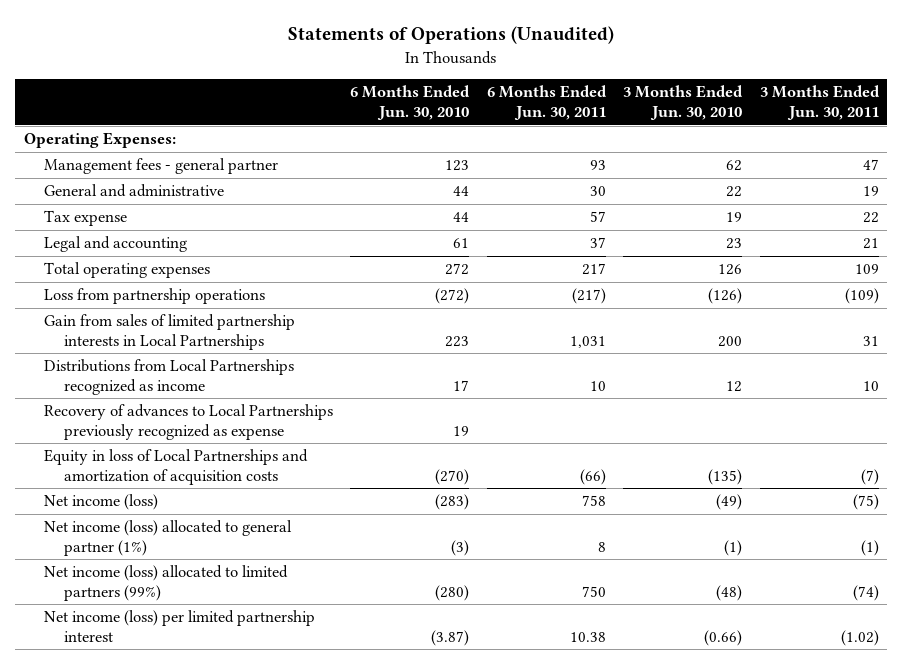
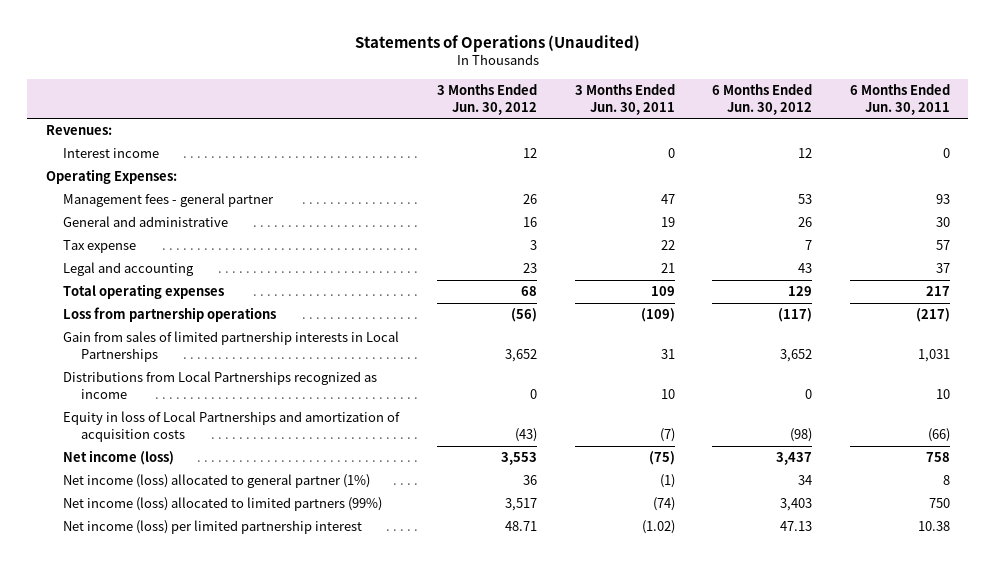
[350,85,471,121] 6 Months Ended Jun. 30, 2010 -> none
[623,85,744,121] 3 Months Ended Jun. 30, 2010 -> none
none -> [437,84,538,115] 3 Months Ended Jun. 30, 2012
none -> [712,84,813,115] 6 Months Ended Jun. 30, 2012
none -> [45,125,112,136] Revenues:
none -> [63,148,160,159] Interest income
[43,404,333,440] Recovery of advances to Local Partnerships previously recognized as expense -> none

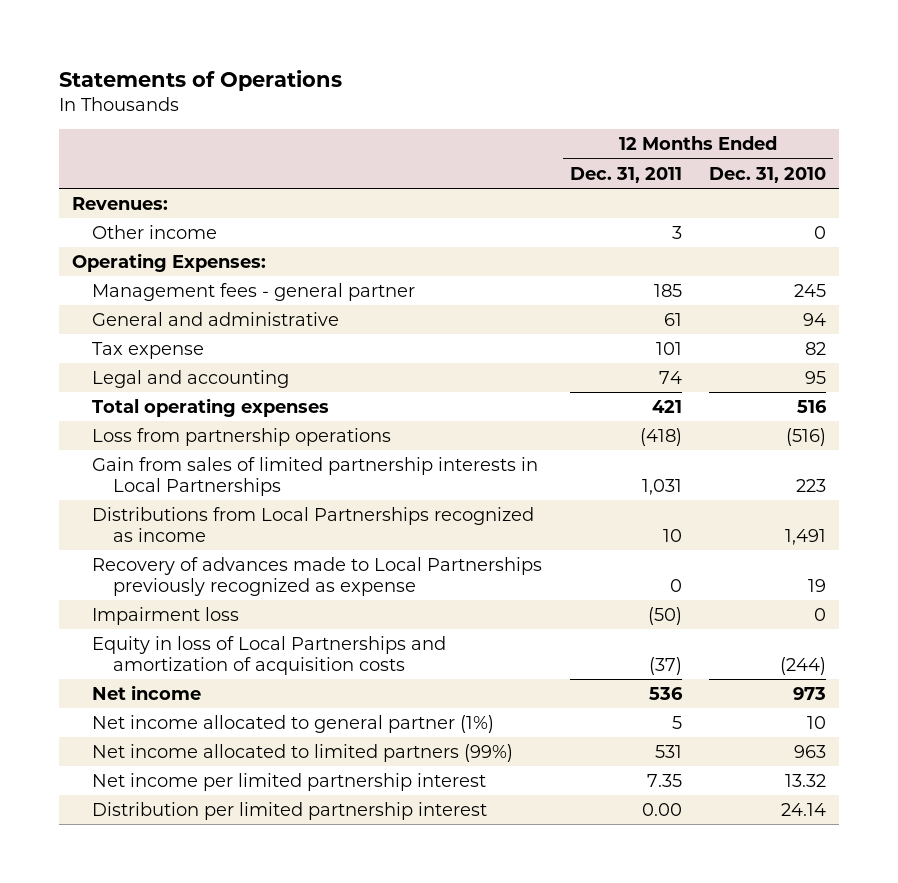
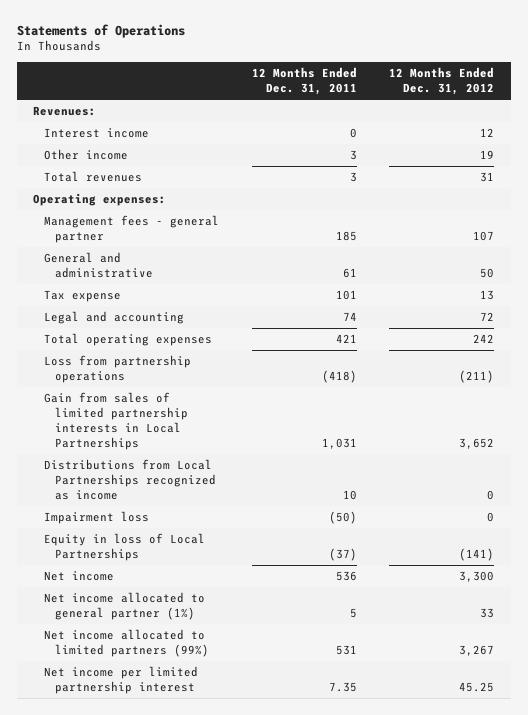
[708,166,826,183] Dec. 31, 2010 -> none
none -> [389,67,495,95] 12 Months Ended Dec. 31, 2012
none -> [44,128,150,139] Interest income
none -> [44,171,143,183] Total revenues
[72,253,267,273] Operating Expenses: -> [33,193,167,207] Operating expenses:
[92,557,543,597] Recovery of advances made to Local Partnerships previously recognized as expense -> none
[92,636,447,676] Equity in loss of Local Partnerships and amortization of acquisition costs -> [44,533,206,561] Equity in loss of Local Partnerships
[92,802,488,821] Distribution per limited partnership interest -> none

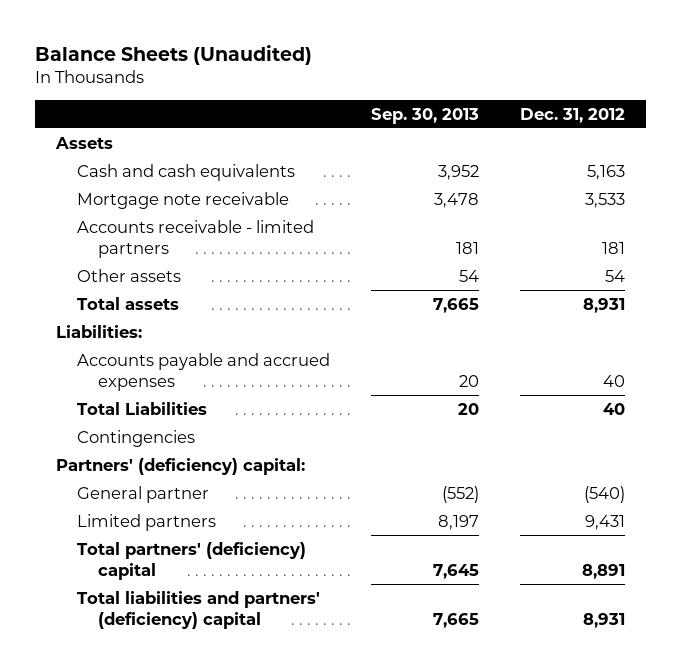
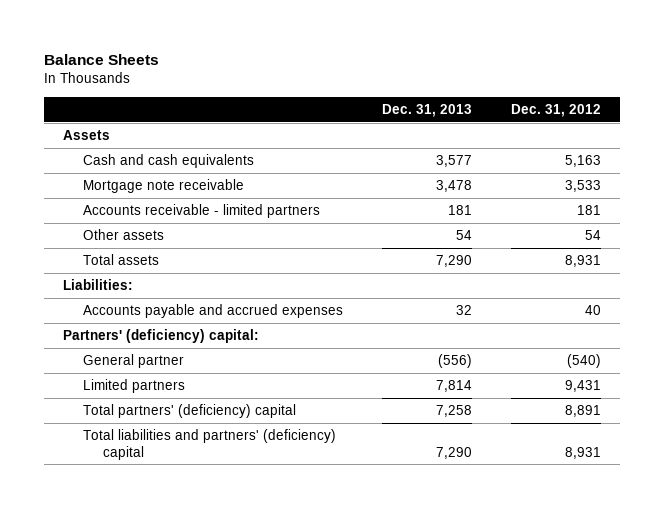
[35,45,313,66] Balance Sheets (Unaudited) -> [43,53,159,65] Balance Sheets
[371,107,480,124] Sep. 30, 2013 -> none
none -> [381,104,472,118] Dec. 31, 2013
[77,401,208,415] Total Liabilities -> none
[77,429,196,447] Contingencies -> none

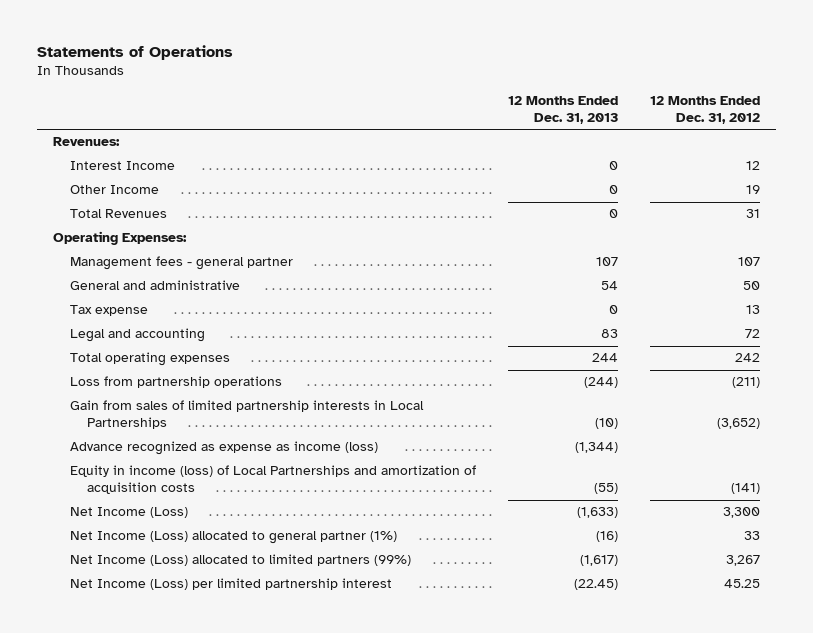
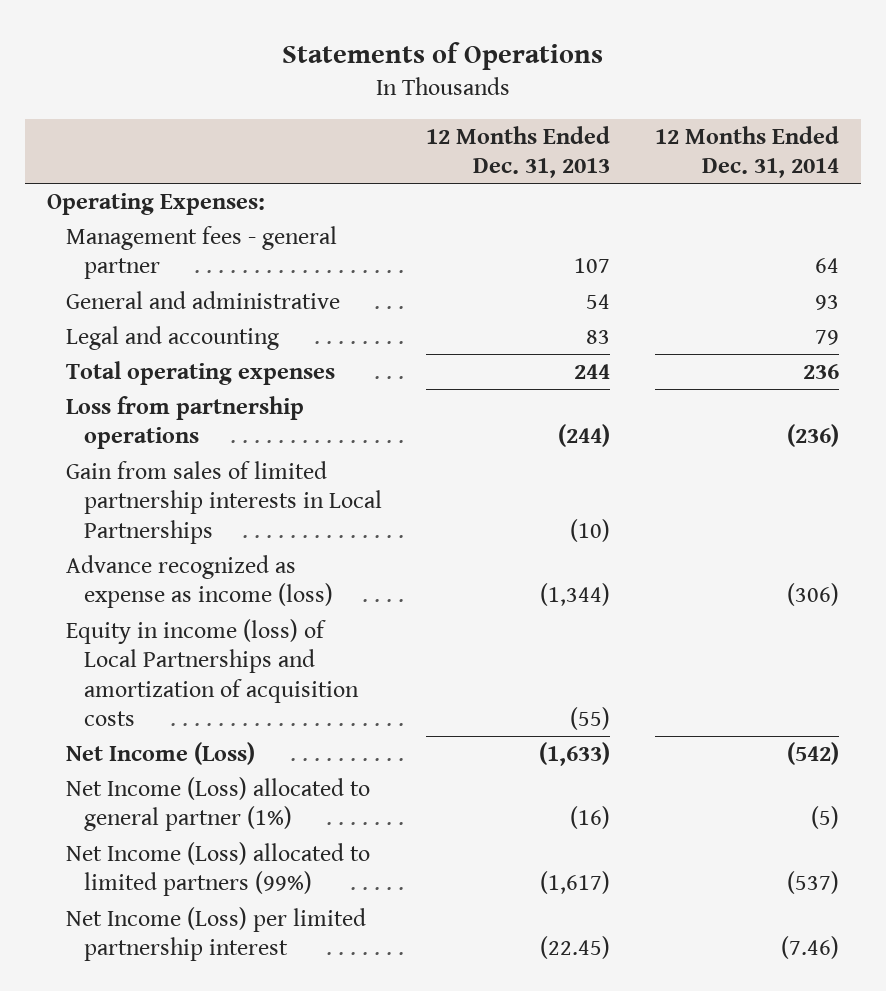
[649,96,760,124] 12 Months Ended Dec. 31, 2012 -> none
none -> [654,125,839,179] 12 Months Ended Dec. 31, 2014
[52,137,120,147] Revenues: -> none
[69,161,175,171] Interest Income -> none
[69,185,159,195] Other Income -> none
[69,209,167,219] Total Revenues -> none
[69,305,148,317] Tax expense -> none

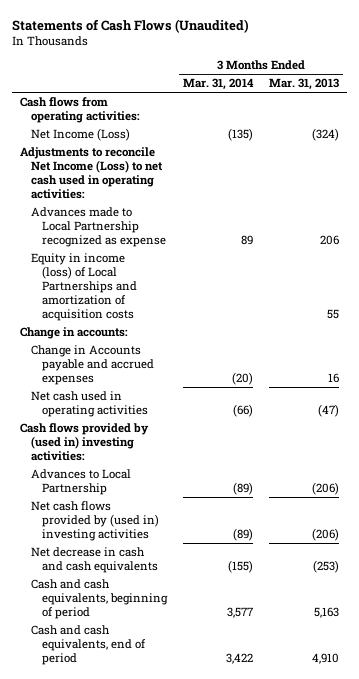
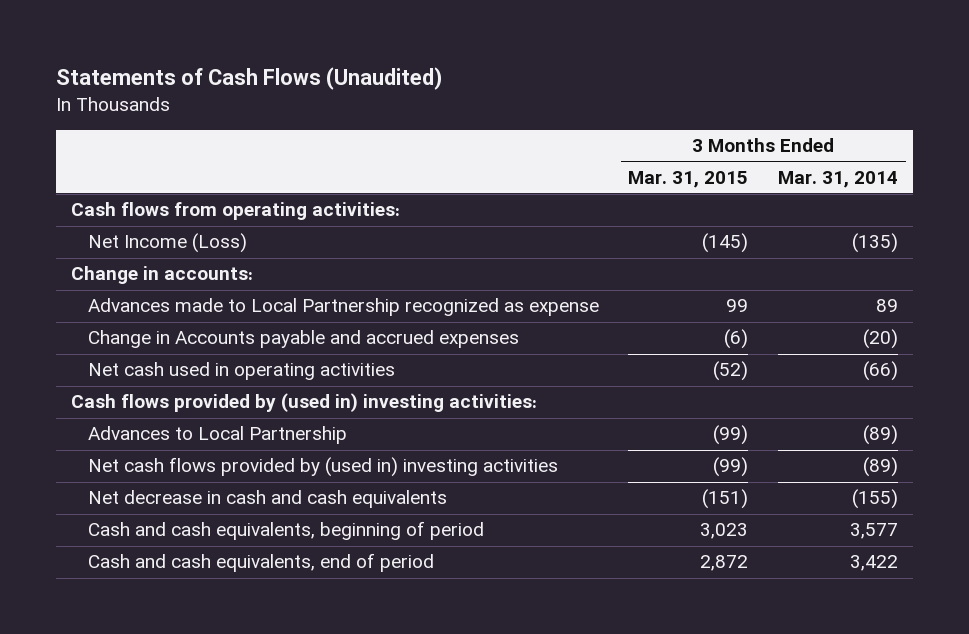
[268,78,339,91] Mar. 31, 2013 -> none
none -> [628,170,749,188] Mar. 31, 2015
[20,146,164,199] Adjustments to reconcile Net Income (Loss) to net cash used in operating activities: -> none
[31,252,138,321] Equity in income (loss) of Local Partnerships and amortization of acquisition costs -> none
[31,206,167,247] Advances made to Local Partnership recognized as expense -> [87,298,599,317] Advances made to Local Partnership recognized as expense

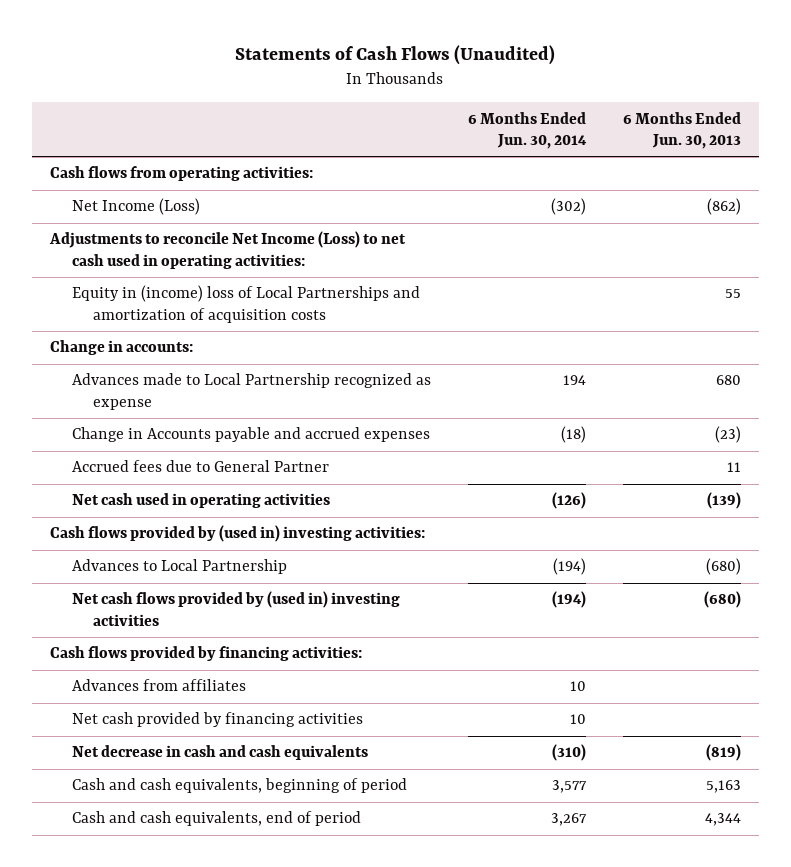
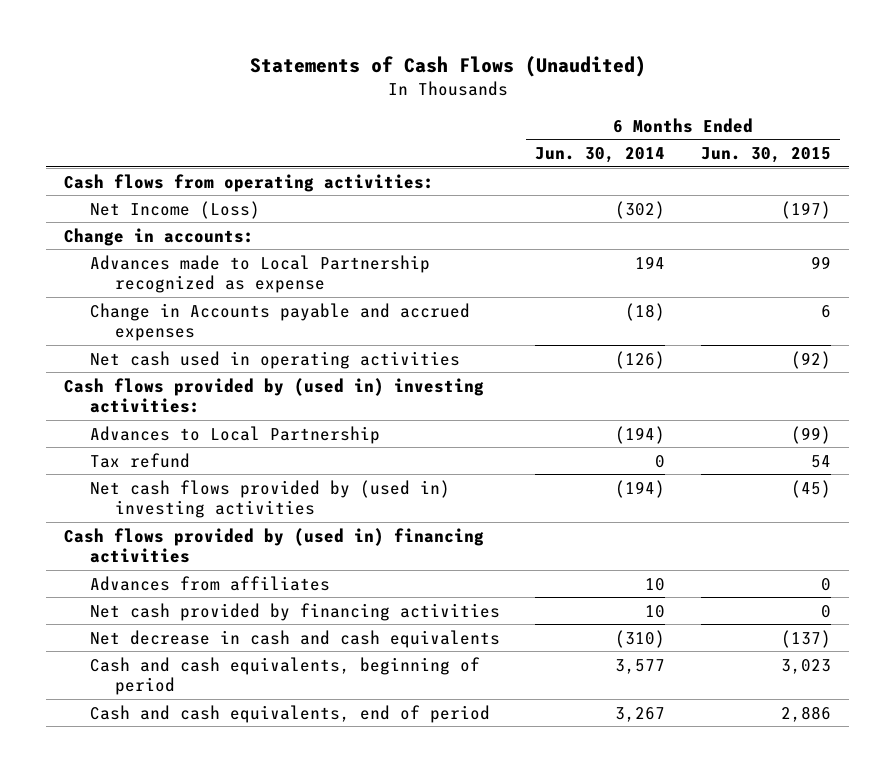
[622,111,741,149] 6 Months Ended Jun. 30, 2013 -> none
none -> [701,146,832,163] Jun. 30, 2015
[49,231,407,269] Adjustments to reconcile Net Income (Loss) to net cash used in operating activities: -> none
[71,285,420,323] Equity in (income) loss of Local Partnerships and amortization of acquisition costs -> none
[71,460,329,473] Accrued fees due to General Partner -> none
none -> [89,452,190,468] Tax refund
[50,646,363,662] Cash flows provided by financing activities: -> [64,527,485,563] Cash flows provided by (used in) financing activities

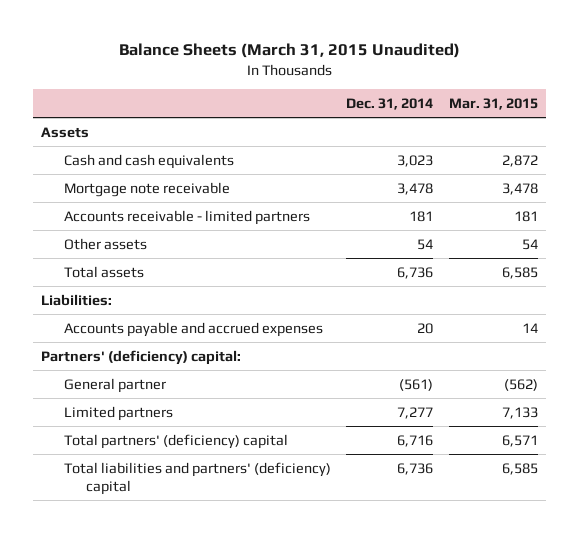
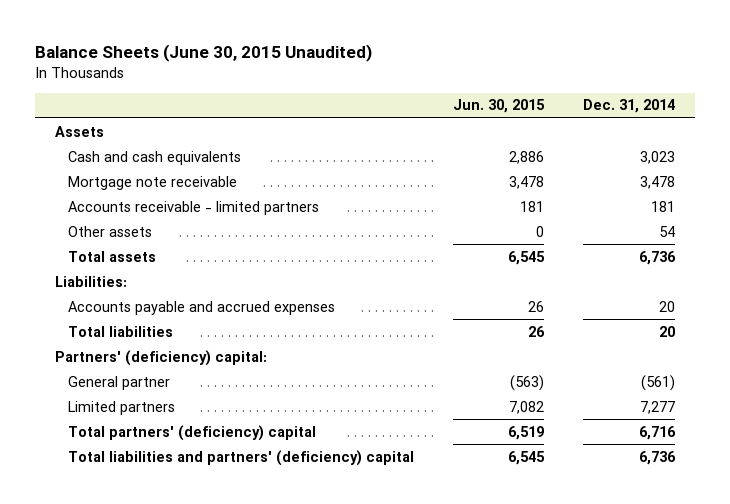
[118,43,460,59] Balance Sheets (March 31, 2015 Unaudited) -> [35,44,373,63] Balance Sheets (June 30, 2015 Unaudited)
[449,97,539,110] Mar. 31, 2015 -> none
none -> [453,99,546,114] Jun. 30, 2015
none -> [67,325,173,337] Total liabilities

